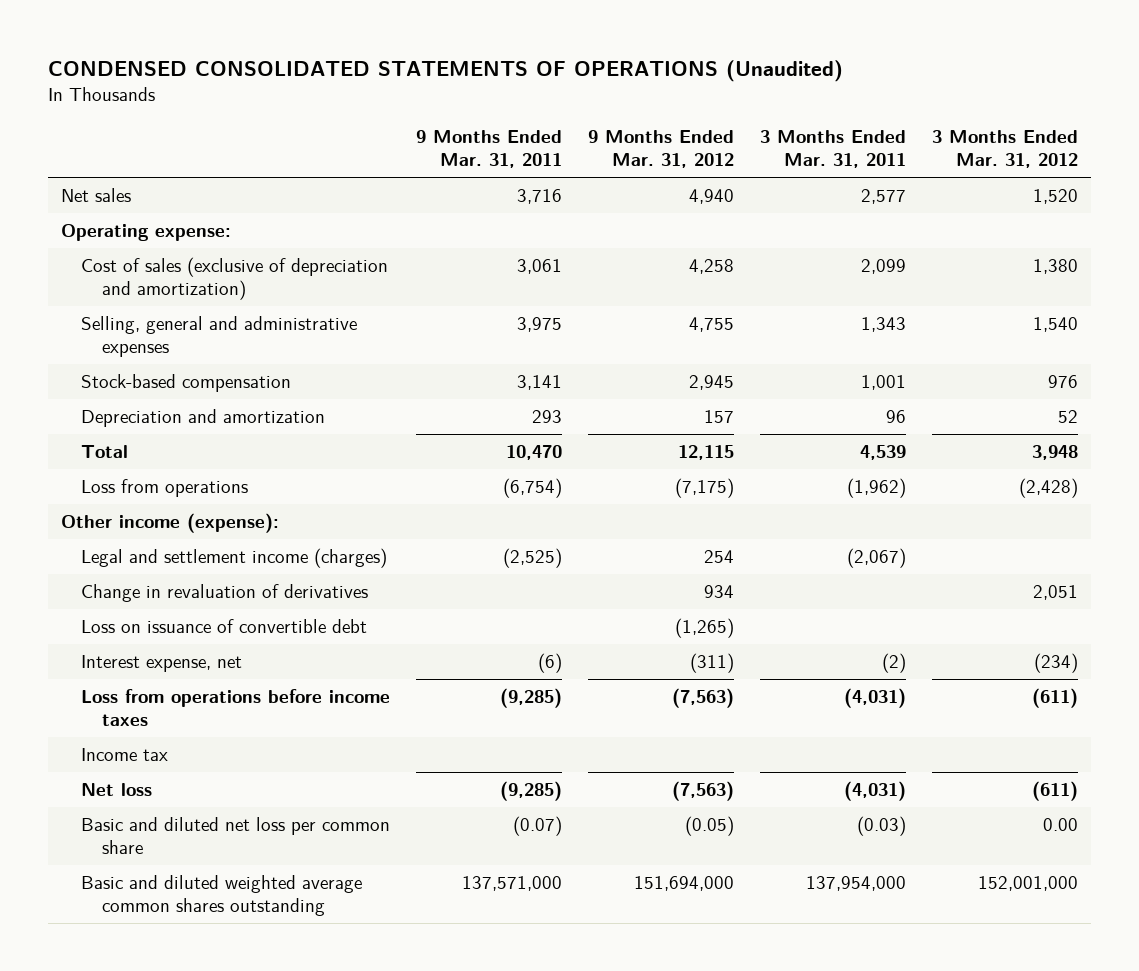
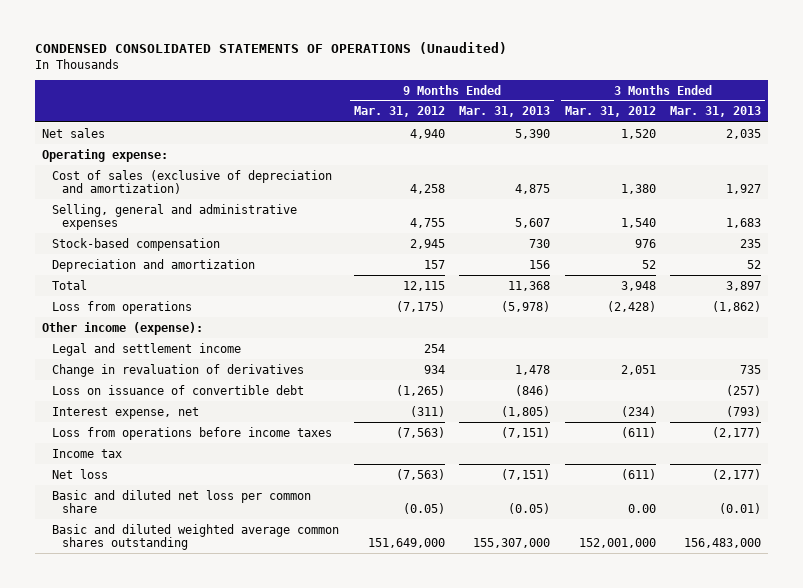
[416,130,563,169] 9 Months Ended Mar. 31, 2011 -> none
[760,130,907,169] 3 Months Ended Mar. 31, 2011 -> none
none -> [459,106,551,118] Mar. 31, 2013
none -> [670,106,762,118] Mar. 31, 2013
[81,548,388,569] Legal and settlement income (charges) -> [52,342,242,356] Legal and settlement income
[634,876,735,892] 151,694,000 -> [367,538,445,549] 151,649,000

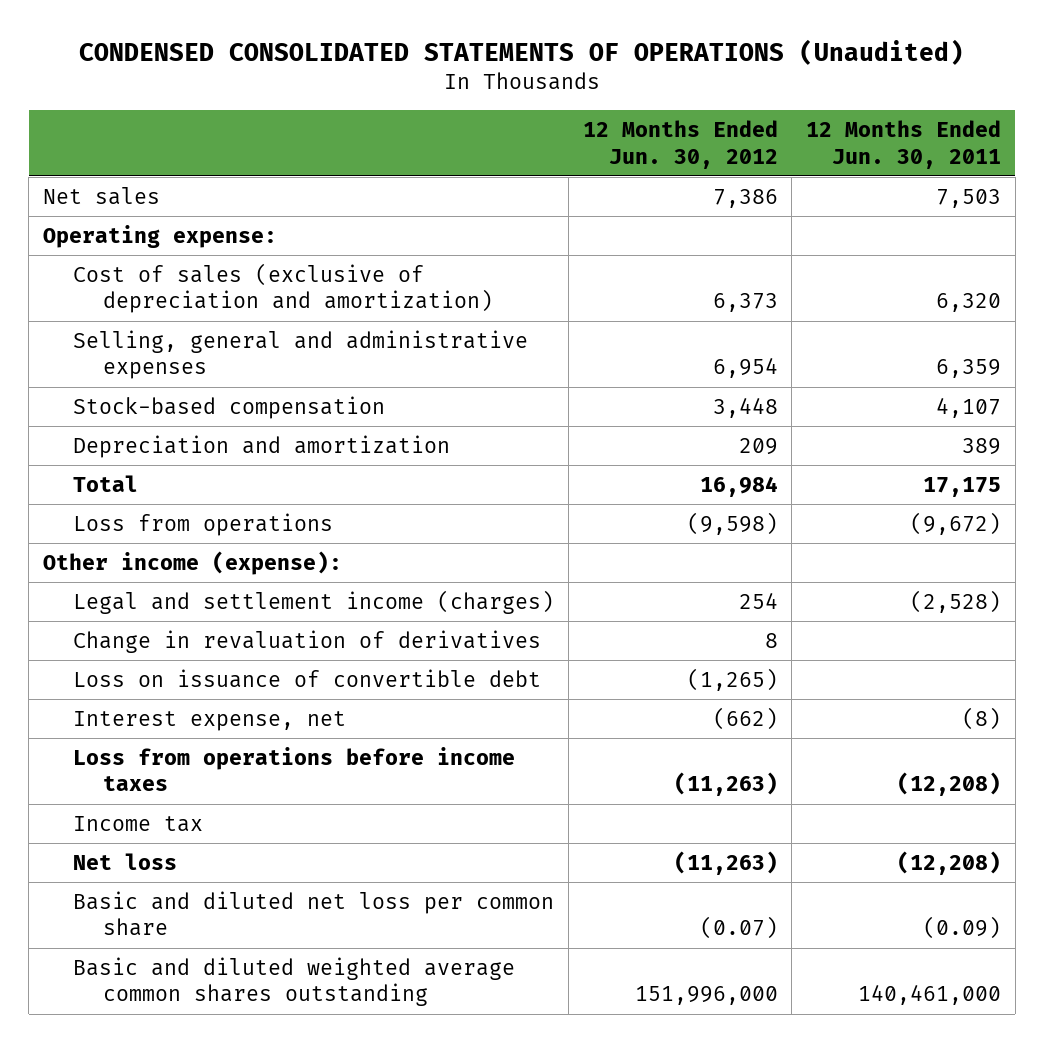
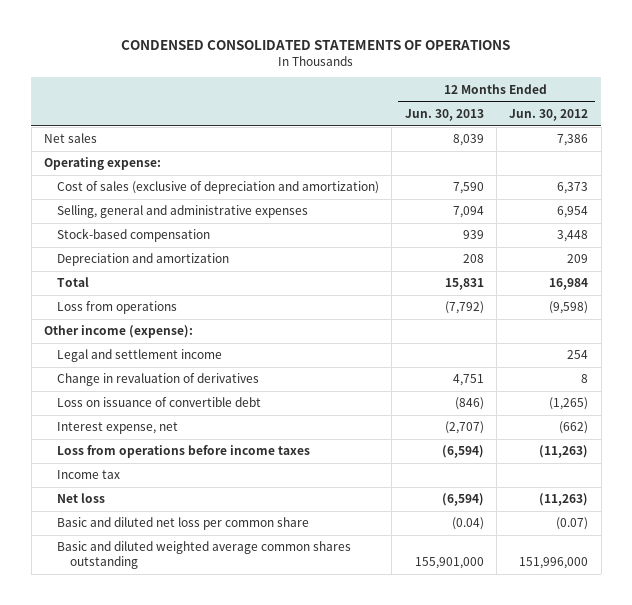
[79,39,965,66] CONDENSED CONSOLIDATED STATEMENTS OF OPERATIONS (Unaudited) -> [121,39,511,50] CONDENSED CONSOLIDATED STATEMENTS OF OPERATIONS
[806,120,1002,169] 12 Months Ended Jun. 30, 2011 -> none
none -> [404,109,484,122] Jun. 30, 2013
[73,590,555,615] Legal and settlement income (charges) -> [56,349,222,363] Legal and settlement income

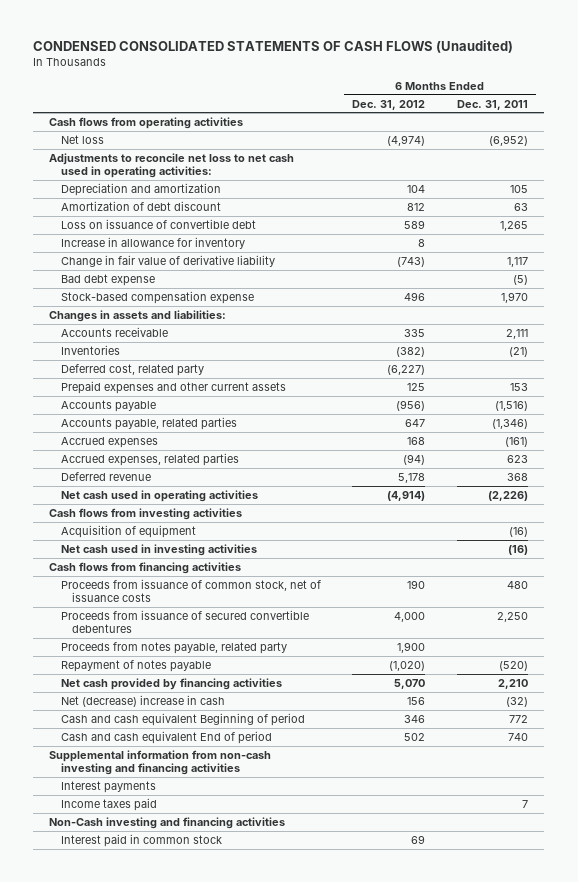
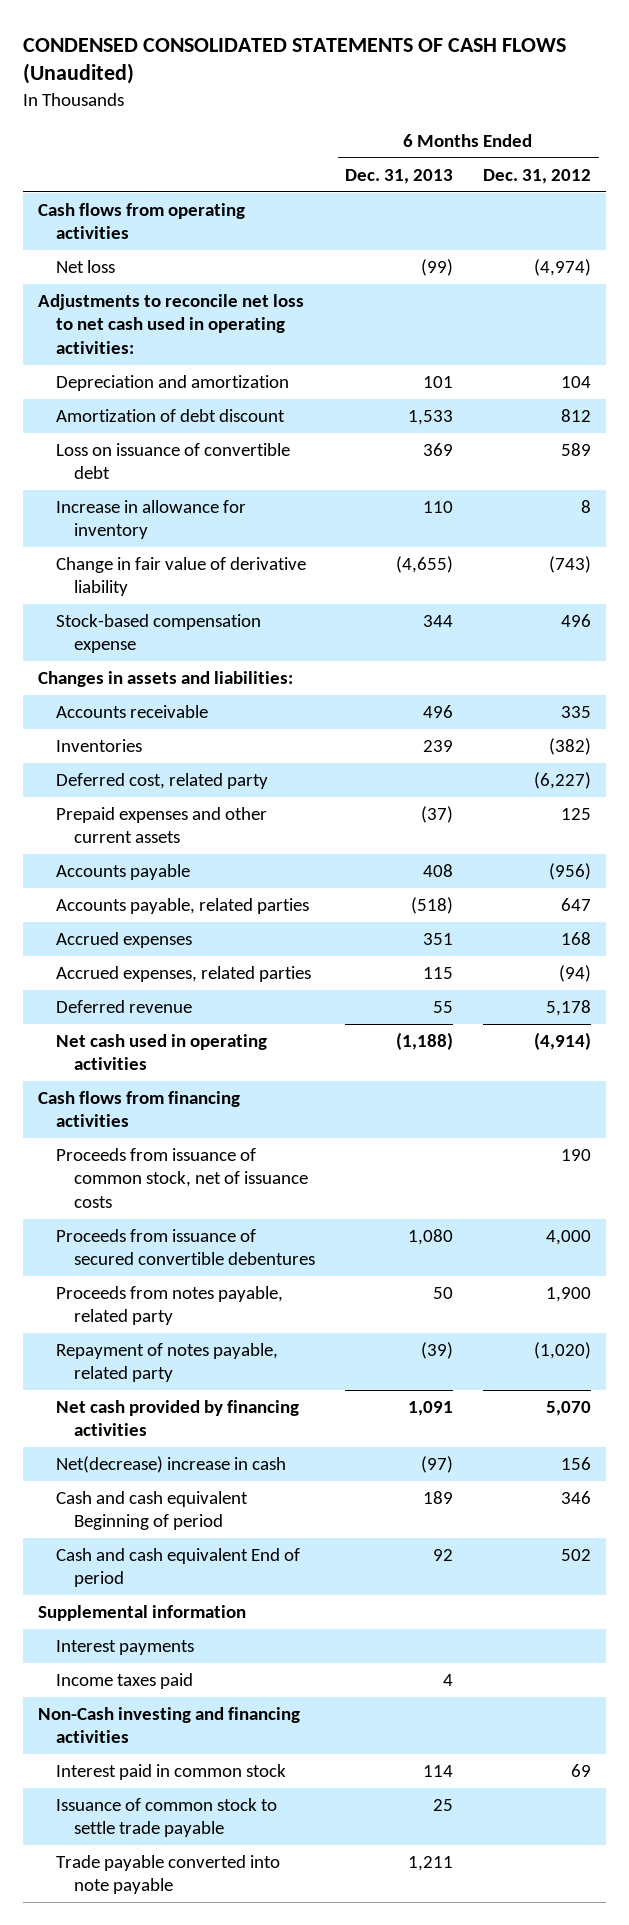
[457,99,529,110] Dec. 31, 2011 -> none
none -> [345,168,454,184] Dec. 31, 2013
[60,273,155,286] Bad debt expense -> none
[49,507,243,520] Cash flows from investing activities -> none
[60,524,196,538] Acquisition of equipment -> none
[60,543,257,556] Net cash used in investing activities -> none
[60,659,211,672] Repayment of notes payable -> [56,1342,279,1383] Repayment of notes payable, related party
[60,694,225,707] Net (decrease) increase in cash -> [56,1455,287,1473] Net(decrease) increase in cash
[49,749,272,776] Supplemental information from non-cash investing and financing activities -> [37,1604,246,1621] Supplemental information
none -> [56,1797,278,1838] Issuance of common stock to settle trade payable
none -> [56,1854,281,1895] Trade payable converted into note payable

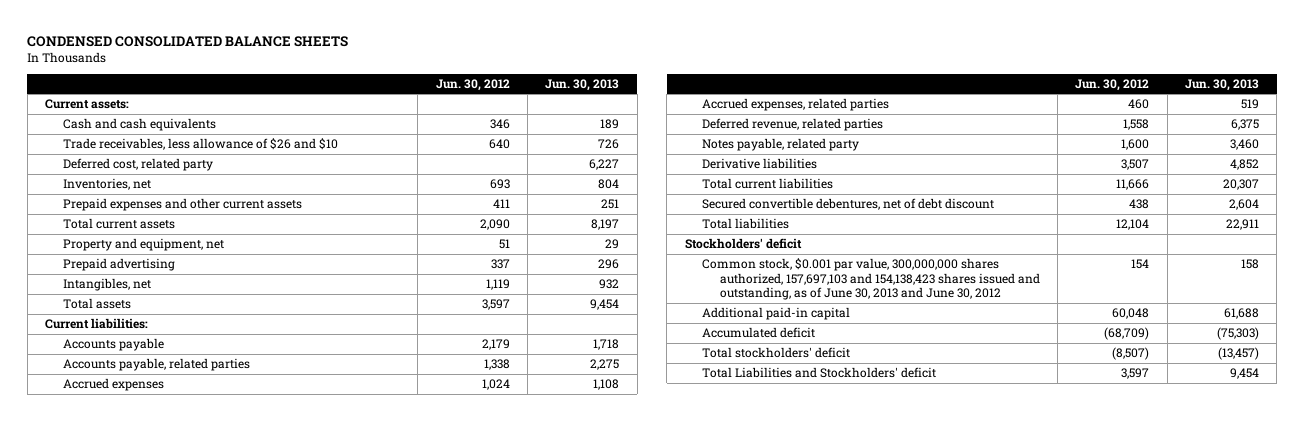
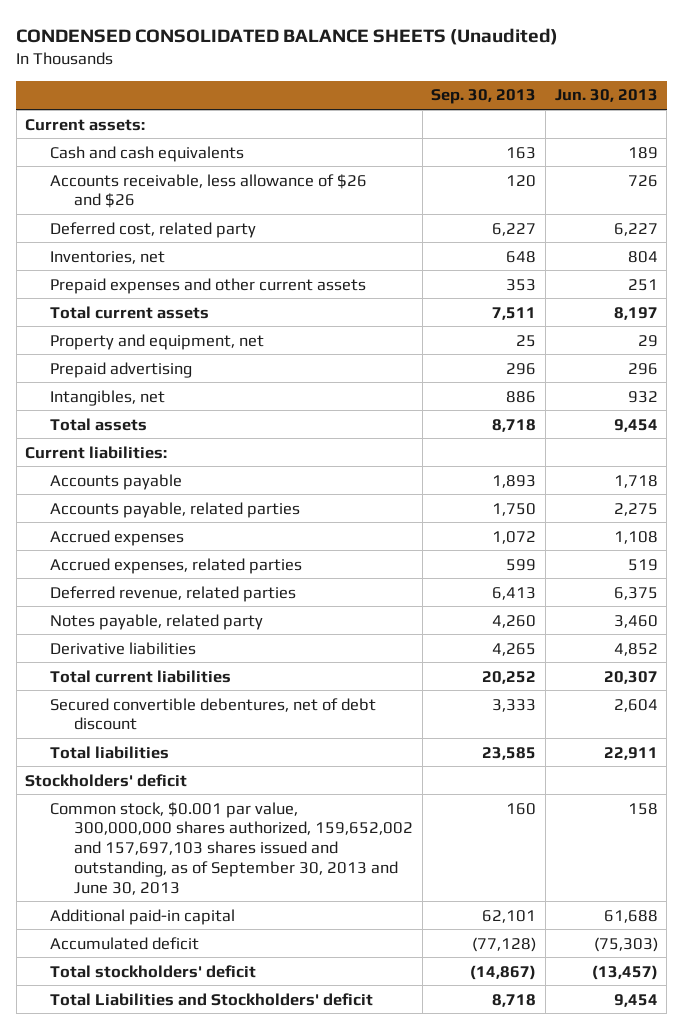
[27,35,349,47] CONDENSED CONSOLIDATED BALANCE SHEETS -> [16,27,559,45] CONDENSED CONSOLIDATED BALANCE SHEETS (Unaudited)
[435,78,510,91] Jun. 30, 2012 -> none
none -> [431,89,537,105] Sep. 30, 2013
[62,138,338,151] Trade receivables, less allowance of $26 and $10 -> [49,173,367,209] Accounts receivable, less allowance of $26 and $26
[702,258,1040,301] Common stock, $0.001 par value, 300,000,000 shares authorized, 157,697,103 and 154,138,423 shares issued and outstanding, as of June 30, 2013 and June 30, 2012 -> [49,801,413,895] Common stock, $0.001 par value, 300,000,000 shares authorized, 159,652,002 and 157,697,103 shares issued and outstanding, as of September 30, 2013 and June 30, 2013

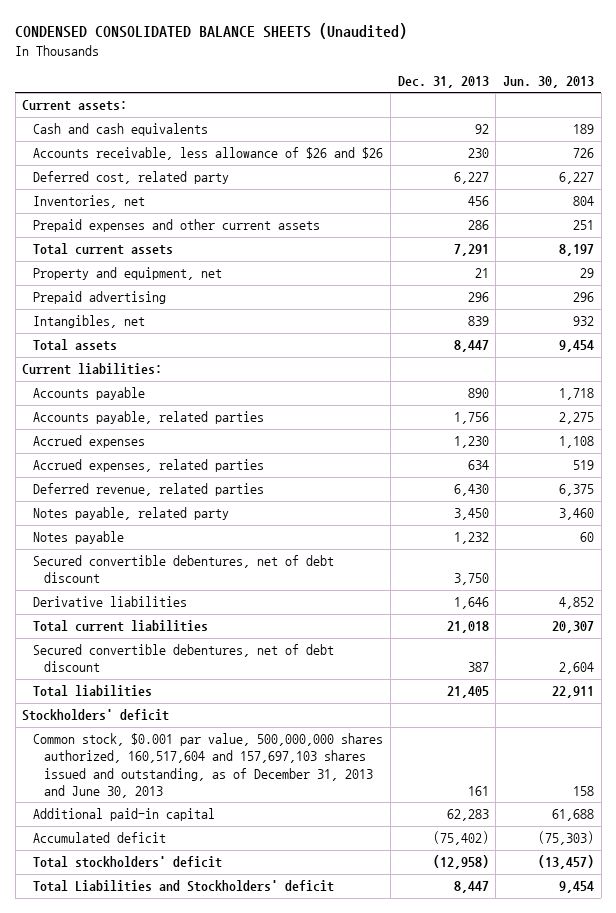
[431,89,537,105] Sep. 30, 2013 -> none
none -> [397,75,489,88] Dec. 31, 2013
none -> [33,531,125,545] Notes payable
none -> [33,555,335,584] Secured convertible debentures, net of debt discount
[49,801,413,895] Common stock, $0.001 par value, 300,000,000 shares authorized, 159,652,002 and 157,697,103 shares issued and outstanding, as of September 30, 2013 and June 30, 2013 -> [33,733,384,798] Common stock, $0.001 par value, 500,000,000 shares authorized, 160,517,604 and 157,697,103 shares issued and outstanding, as of December 31, 2013 and June 30, 2013

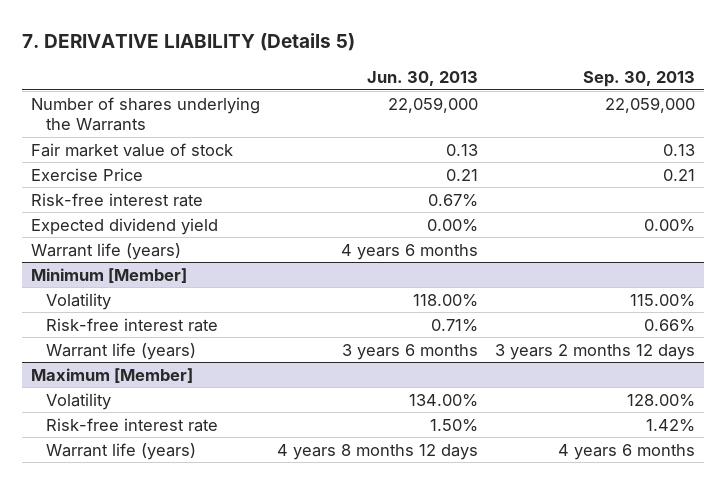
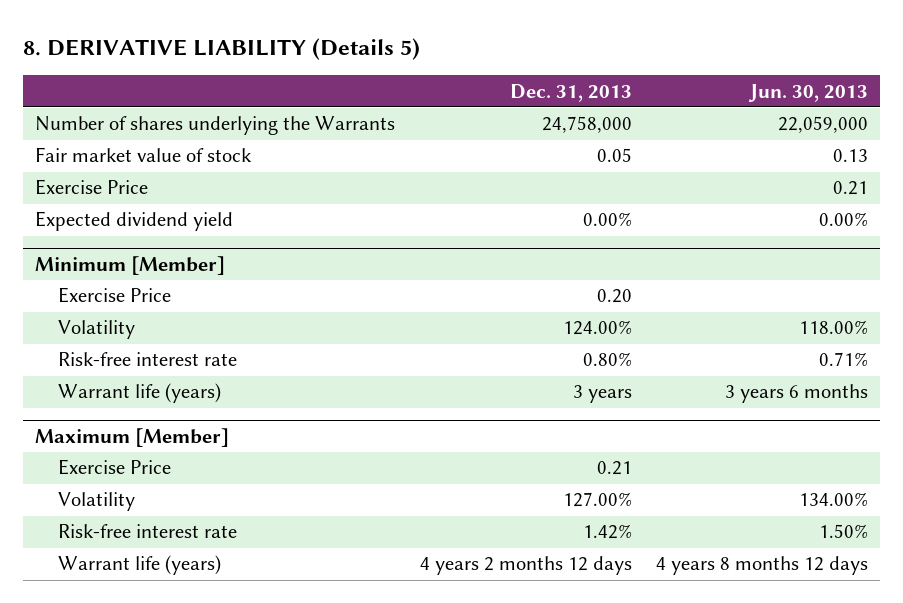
[22,33,356,52] 7. DERIVATIVE LIABILITY (Details 5) -> [23,37,421,60] 8. DERIVATIVE LIABILITY (Details 5)
[583,71,696,88] Sep. 30, 2013 -> none
none -> [509,83,632,102] Dec. 31, 2013
[30,192,203,207] Risk-free interest rate -> none
[30,242,181,260] Warrant life (years) -> none
none -> [58,287,172,304] Exercise Price
none -> [58,459,172,476] Exercise Price

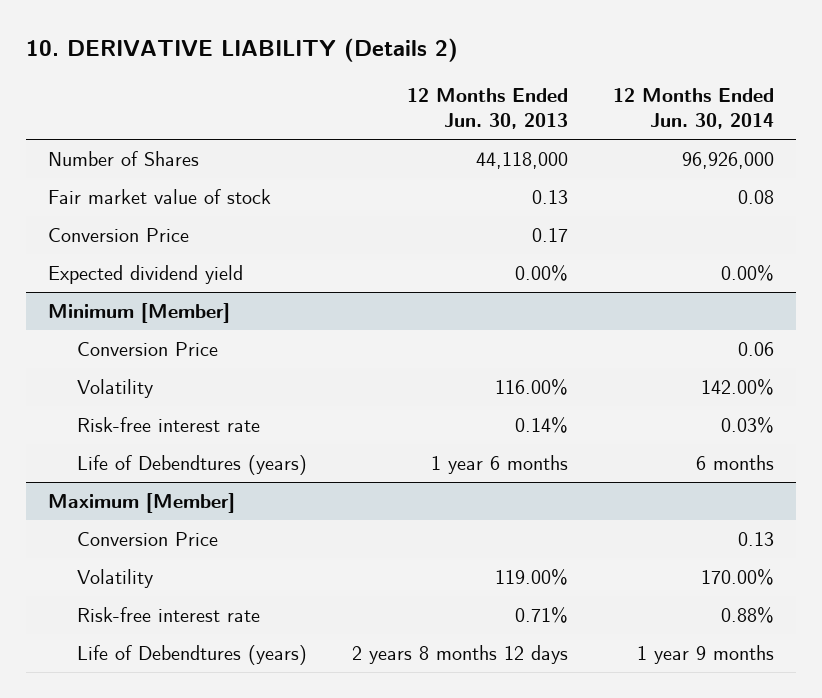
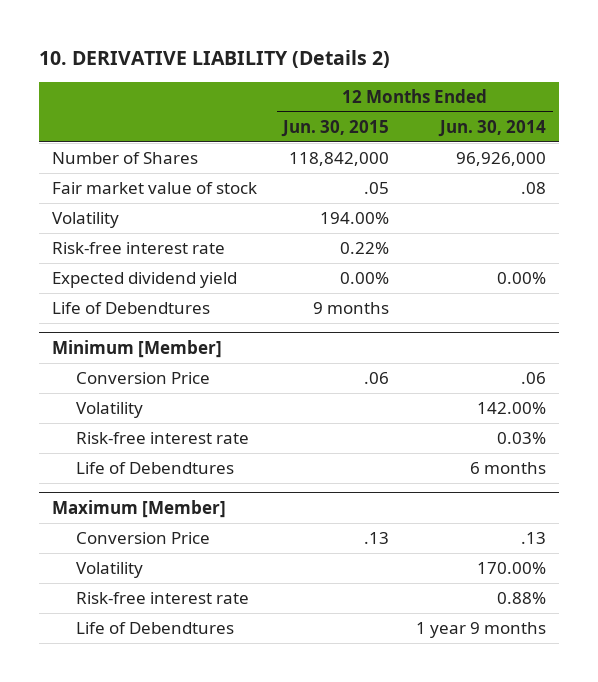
[406,87,568,129] 12 Months Ended Jun. 30, 2013 -> none
none -> [281,119,390,137] Jun. 30, 2015
[48,228,190,243] Conversion Price -> none
[737,190,774,205] 0.08 -> [521,182,547,195] .08
none -> [51,212,119,229] Volatility
none -> [51,242,225,255] Risk-free interest rate
none -> [51,302,210,315] Life of Debendtures
[737,342,774,357] 0.06 -> [521,372,547,385] .06
[76,455,307,476] Life of Debendtures (years) -> [76,462,235,475] Life of Debendtures
[737,532,774,547] 0.13 -> [521,532,547,545] .13
[76,645,307,666] Life of Debendtures (years) -> [76,622,235,635] Life of Debendtures

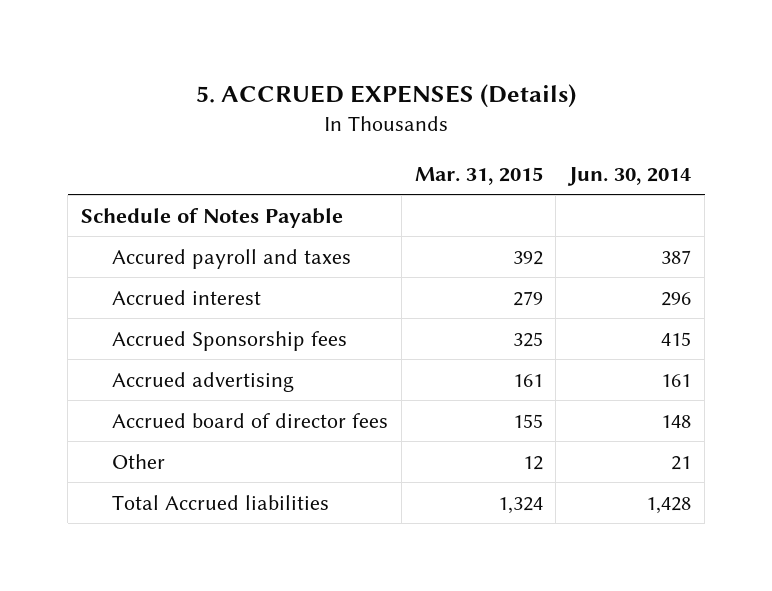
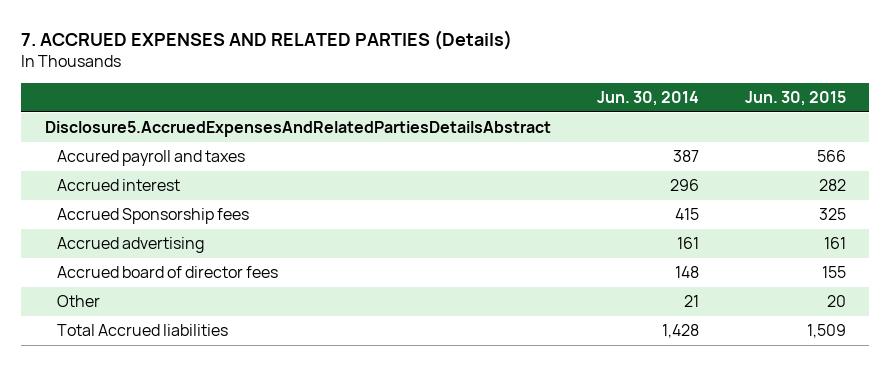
[196,83,577,108] 5. ACCRUED EXPENSES (Details) -> [21,29,513,50] 7. ACCRUED EXPENSES AND RELATED PARTIES (Details)
[414,167,543,186] Mar. 31, 2015 -> none
none -> [745,91,847,107] Jun. 30, 2015
[81,207,344,228] Schedule of Notes Payable -> [44,121,551,138] Disclosure5.AccruedExpensesAndRelatedPartiesDetailsAbstract

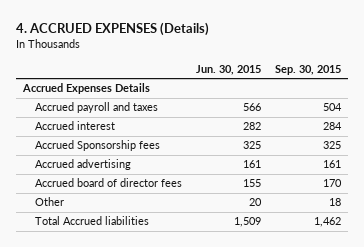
[21,29,513,50] 7. ACCRUED EXPENSES AND RELATED PARTIES (Details) -> [15,22,209,37] 4. ACCRUED EXPENSES (Details)
[596,91,699,107] Jun. 30, 2014 -> none
none -> [275,64,342,75] Sep. 30, 2015
[44,121,551,138] Disclosure5.AccruedExpensesAndRelatedPartiesDetailsAbstract -> none
none -> [21,83,150,95] Accrued Expenses Details
[57,150,246,167] Accured payroll and taxes -> [35,102,159,114] Accrued payroll and taxes

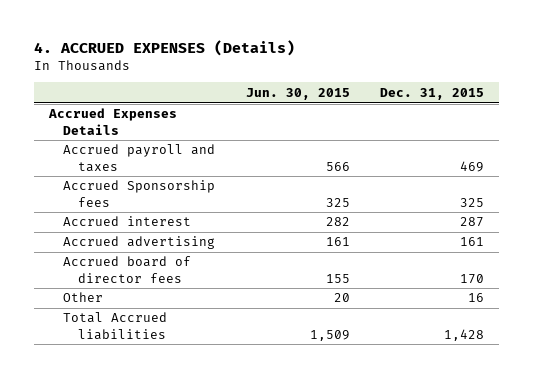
[275,64,342,75] Sep. 30, 2015 -> none
none -> [379,87,484,100] Dec. 31, 2015
[35,121,116,131] Accrued interest -> [63,216,192,227] Accrued interest

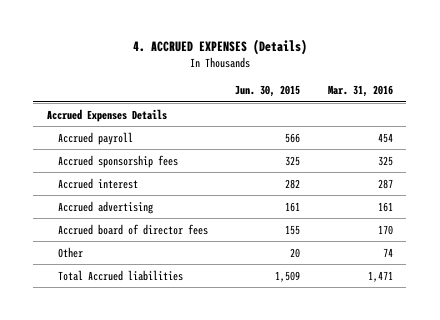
[379,87,484,100] Dec. 31, 2015 -> none
none -> [327,85,393,98] Mar. 31, 2016
[63,144,216,172] Accrued payroll and taxes -> [58,131,134,145] Accrued payroll
[63,180,216,207] Accrued Sponsorship fees -> [58,154,179,168] Accrued sponsorship fees

